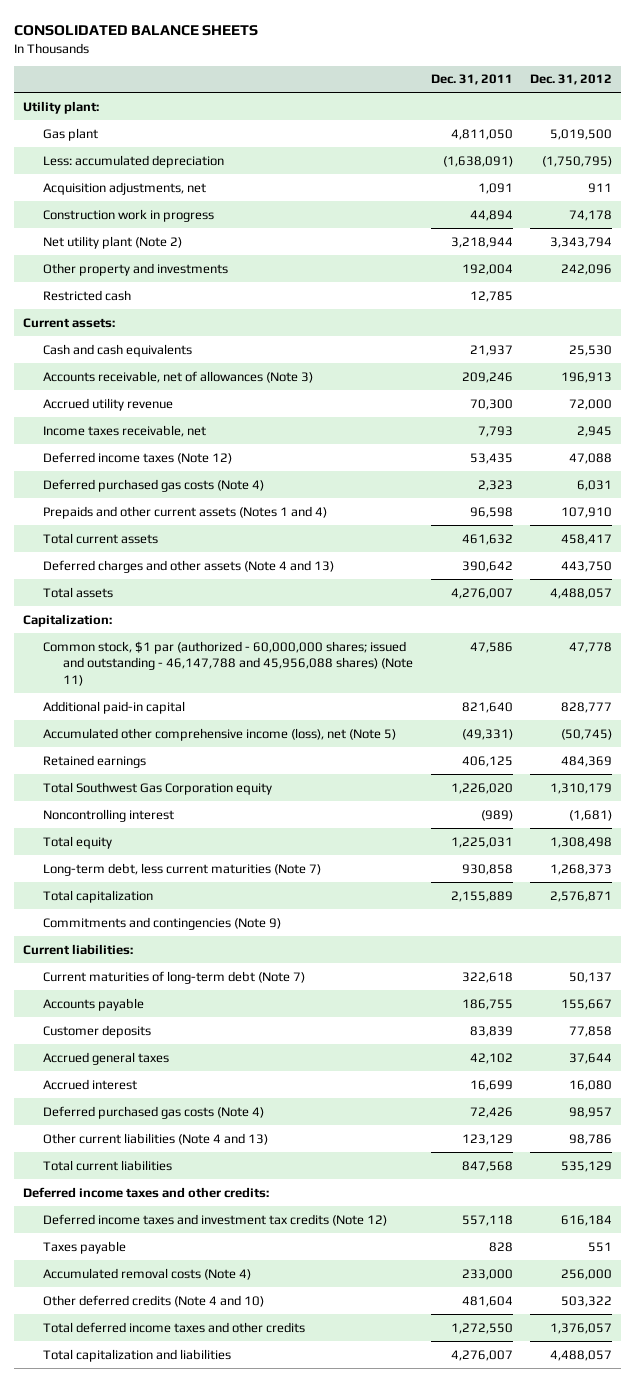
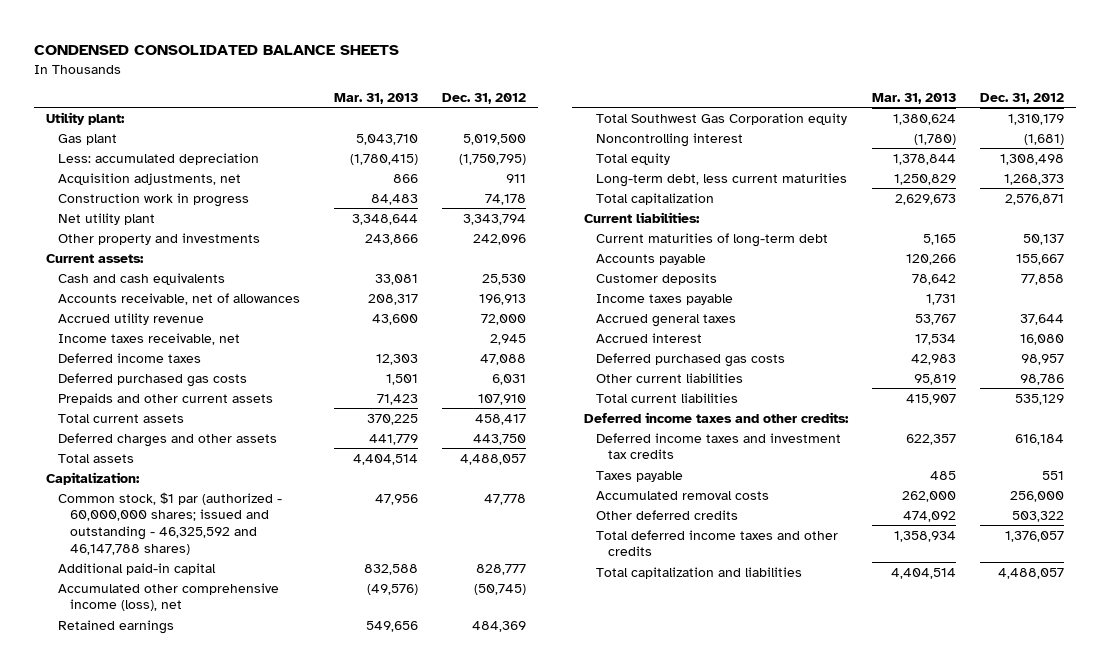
[14,24,259,36] CONSOLIDATED BALANCE SHEETS -> [34,45,400,56] CONDENSED CONSOLIDATED BALANCE SHEETS
[430,74,513,86] Dec. 31, 2011 -> none
none -> [334,93,419,105] Mar. 31, 2013
[43,235,183,249] Net utility plant (Note 2) -> [57,212,155,225] Net utility plant
[43,289,132,301] Restricted cash -> none
[43,370,314,383] Accounts receivable, net of allowances (Note 3) -> [57,292,300,305] Accounts receivable, net of allowances
[43,451,233,464] Deferred income taxes (Note 12) -> [57,352,201,363] Deferred income taxes
[43,478,265,492] Deferred purchased gas costs (Note 4) -> [57,372,247,387] Deferred purchased gas costs
[43,505,328,519] Prepaids and other current assets (Notes 1 and 4) -> [57,392,273,405] Prepaids and other current assets
[43,559,335,573] Deferred charges and other assets (Note 4 and 13) -> [57,432,277,447] Deferred charges and other assets
[43,640,413,687] Common stock, $1 par (authorized - 60,000,000 shares; issued and outstanding - 46,147,788 and 45,956,088 shares) (Note 11) -> [57,491,282,555] Common stock, $1 par (authorized - 60,000,000 shares; issued and outstanding - 46,325,592 and 46,147,788 shares)
[43,727,397,741] Accumulated other comprehensive income (loss), net (Note 5) -> [57,582,279,612] Accumulated other comprehensive income (loss), net
[43,862,322,876] Long-term debt, less current maturities (Note 7) -> [595,172,847,187] Long-term debt, less current maturities
[43,916,282,930] Commitments and contingencies (Note 9) -> none
[43,970,306,984] Current maturities of long-term debt (Note 7) -> [595,232,828,247] Current maturities of long-term debt
none -> [595,293,733,305] Income taxes payable
[43,1105,265,1119] Deferred purchased gas costs (Note 4) -> [595,352,785,367] Deferred purchased gas costs
[43,1132,269,1145] Other current liabilities (Note 4 and 13) -> [595,372,743,383] Other current liabilities
[43,1213,388,1226] Deferred income taxes and investment tax credits (Note 12) -> [595,432,841,460] Deferred income taxes and investment tax credits
[43,1267,252,1280] Accumulated removal costs (Note 4) -> [595,490,769,500] Accumulated removal costs
[43,1294,265,1307] Other deferred credits (Note 4 and 10) -> [595,509,738,520] Other deferred credits

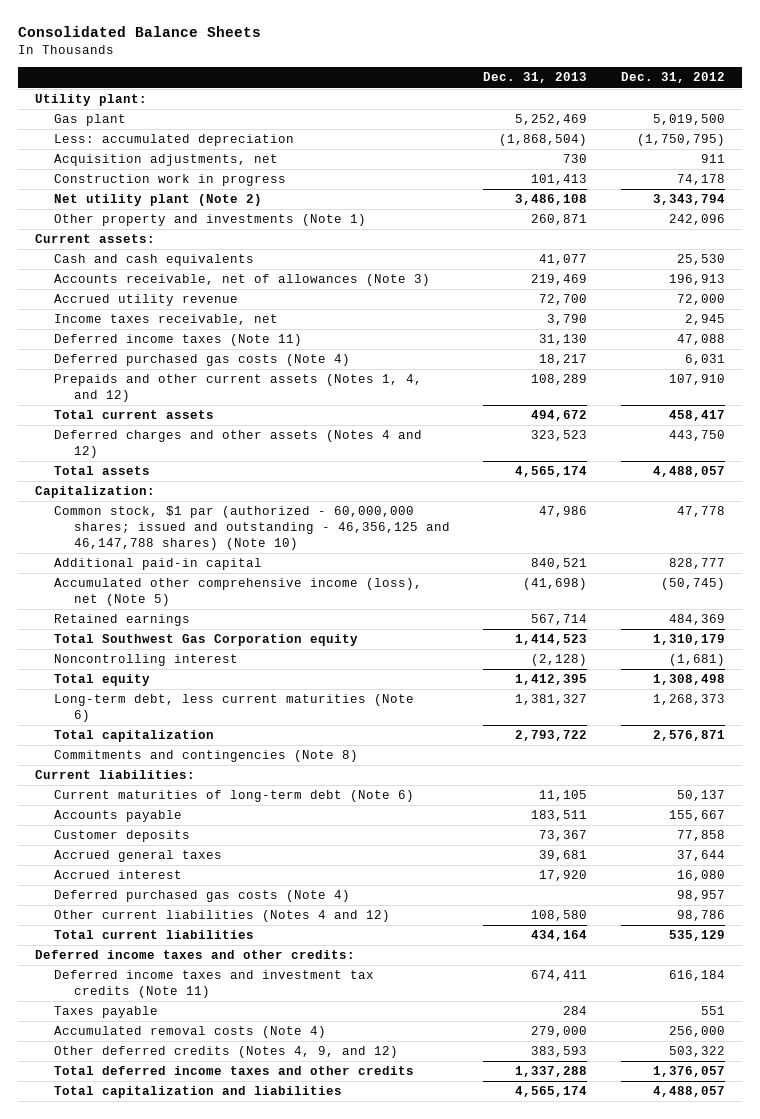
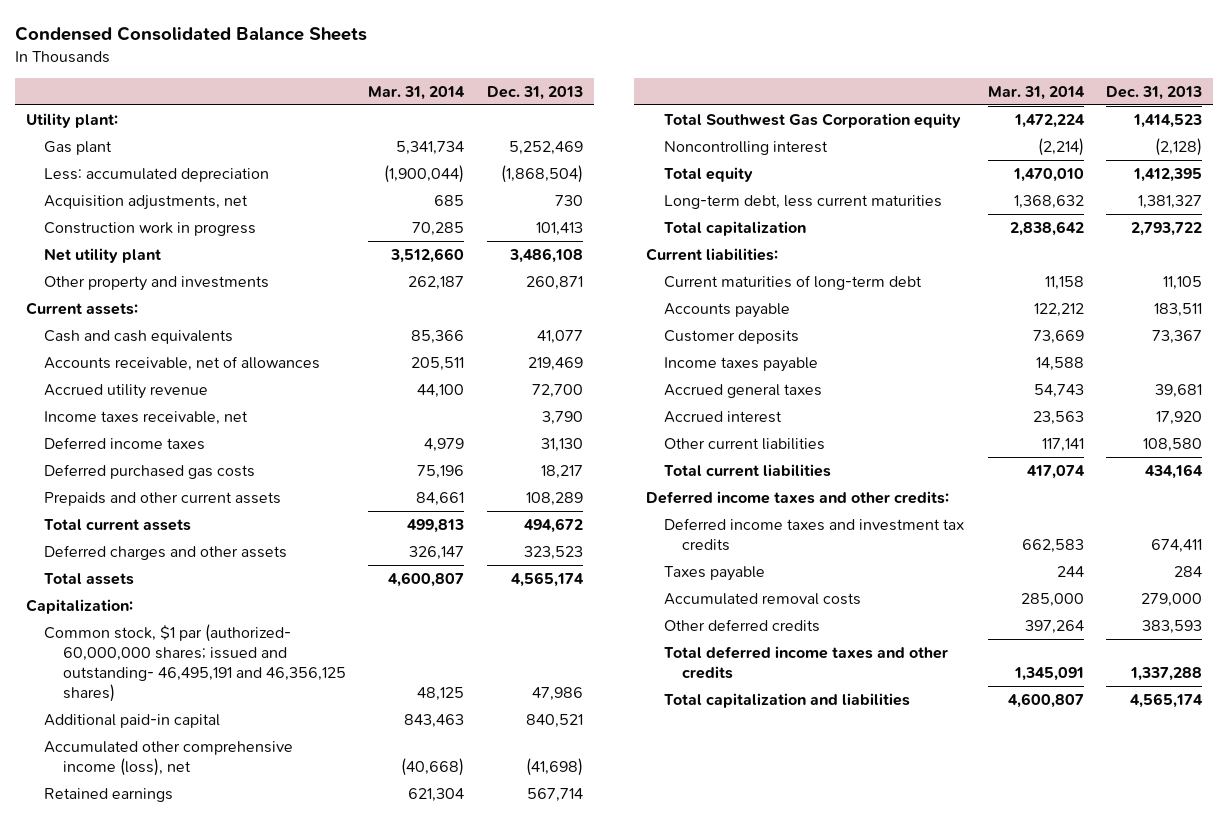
[17,26,261,38] Consolidated Balance Sheets -> [14,25,367,41] Condensed Consolidated Balance Sheets
[621,72,726,84] Dec. 31, 2012 -> none
none -> [368,85,466,100] Mar. 31, 2014
[54,194,263,207] Net utility plant (Note 2) -> [44,247,162,263] Net utility plant
[54,214,367,227] Other property and investments (Note 1) -> [44,275,270,291] Other property and investments
[54,274,431,287] Accounts receivable, net of allowances (Note 3) -> [44,355,321,371] Accounts receivable, net of allowances
[54,334,303,347] Deferred income taxes (Note 11) -> [44,436,206,450] Deferred income taxes
[54,354,351,367] Deferred purchased gas costs (Note 4) -> [44,463,256,479] Deferred purchased gas costs
[54,374,423,403] Prepaids and other current assets (Notes 1, 4, and 12) -> [44,491,282,506] Prepaids and other current assets
[54,430,423,459] Deferred charges and other assets (Notes 4 and 12) -> [44,544,288,560] Deferred charges and other assets
[54,506,450,551] Common stock, $1 par (authorized - 60,000,000 shares; issued and outstanding - 46,356,125 and 46,147,788 shares) (Note 10) -> [44,623,346,702] Common stock, $1 par (authorized- 60,000,000 shares; issued and outstanding- 46,495,191 and 46,356,125 shares)
[54,578,423,607] Accumulated other comprehensive income (loss), net (Note 5) -> [44,740,294,776] Accumulated other comprehensive income (loss), net
[54,694,415,723] Long-term debt, less current maturities (Note 6) -> [663,194,942,209] Long-term debt, less current maturities
[54,750,359,763] Commitments and contingencies (Note 8) -> none
[54,790,415,803] Current maturities of long-term debt (Note 6) -> [663,274,922,290] Current maturities of long-term debt
none -> [663,356,818,372] Income taxes payable
[54,890,351,903] Deferred purchased gas costs (Note 4) -> none
[54,910,391,923] Other current liabilities (Notes 4 and 12) -> [663,437,825,450] Other current liabilities
[54,970,375,999] Deferred income taxes and investment tax credits (Note 11) -> [663,517,964,551] Deferred income taxes and investment tax credits
[54,1026,327,1039] Accumulated removal costs (Note 4) -> [663,592,861,605] Accumulated removal costs
[54,1046,399,1059] Other deferred credits (Notes 4, 9, and 12) -> [663,618,820,632] Other deferred credits

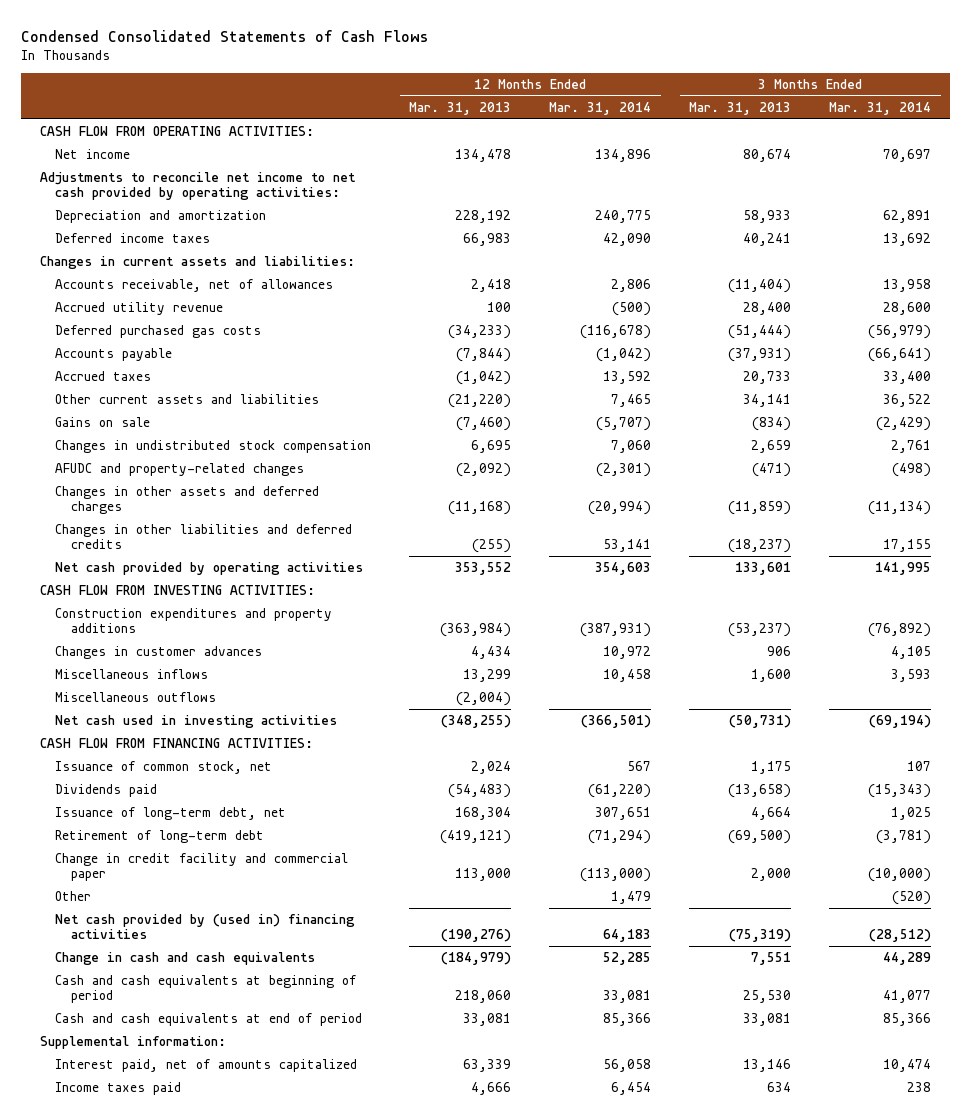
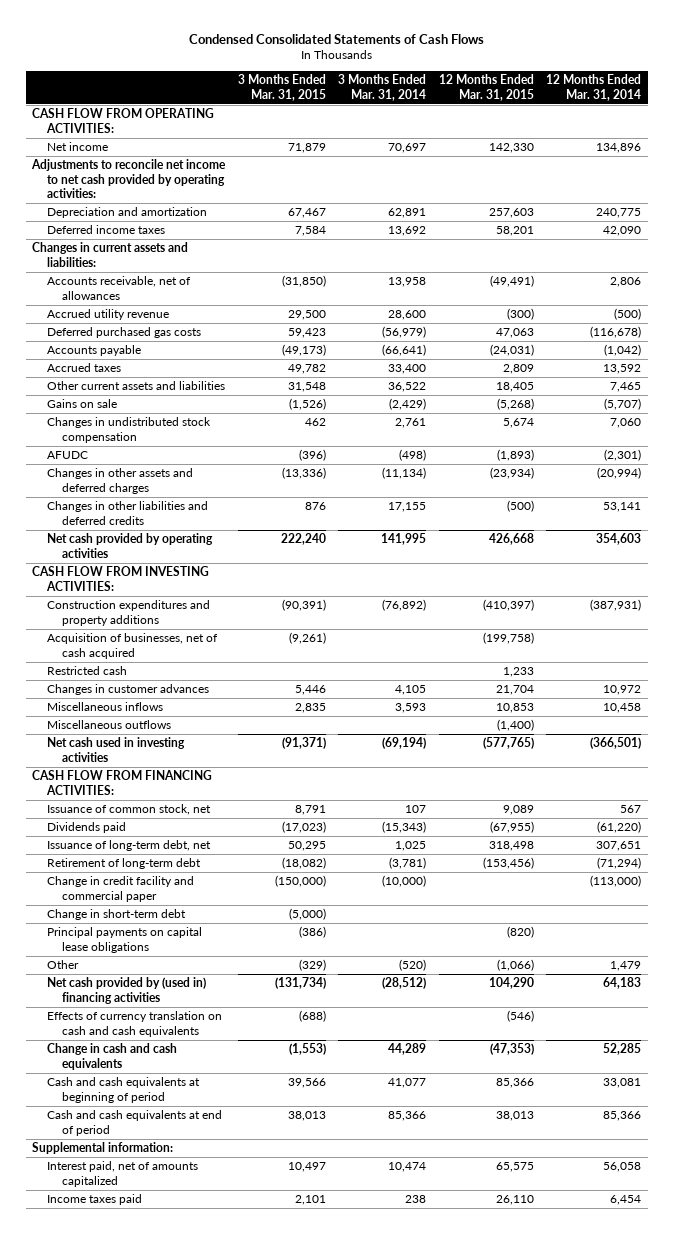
[409,101,512,115] Mar. 31, 2013 -> none
[689,101,792,115] Mar. 31, 2013 -> none
none -> [237,74,326,101] 3 Months Ended Mar. 31, 2015
none -> [438,74,534,101] 12 Months Ended Mar. 31, 2015
[55,463,305,477] AFUDC and property-related changes -> [47,451,89,460] AFUDC
none -> [47,633,219,659] Acquisition of businesses, net of cash acquired
none -> [47,666,128,676] Restricted cash
none -> [47,909,187,921] Change in short-term debt
none -> [47,927,203,953] Principal payments on capital lease obligations
none -> [47,1011,223,1037] Effects of currency translation on cash and cash equivalents

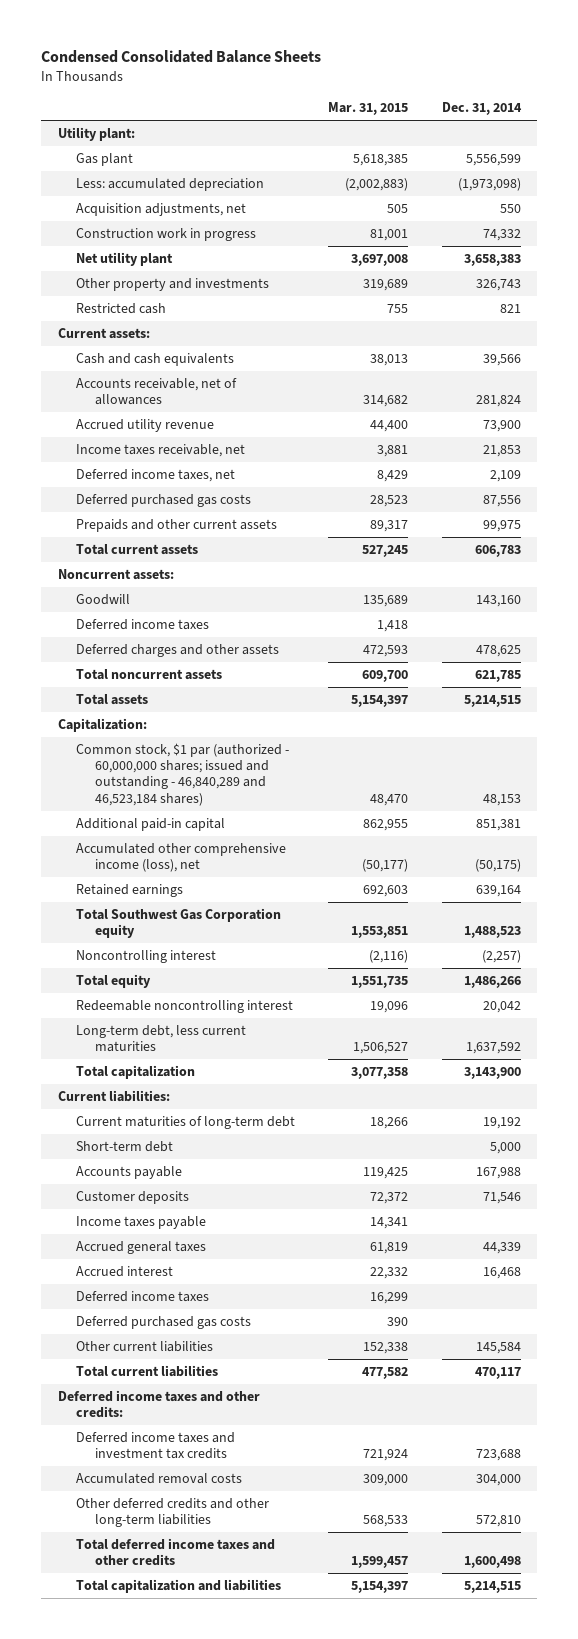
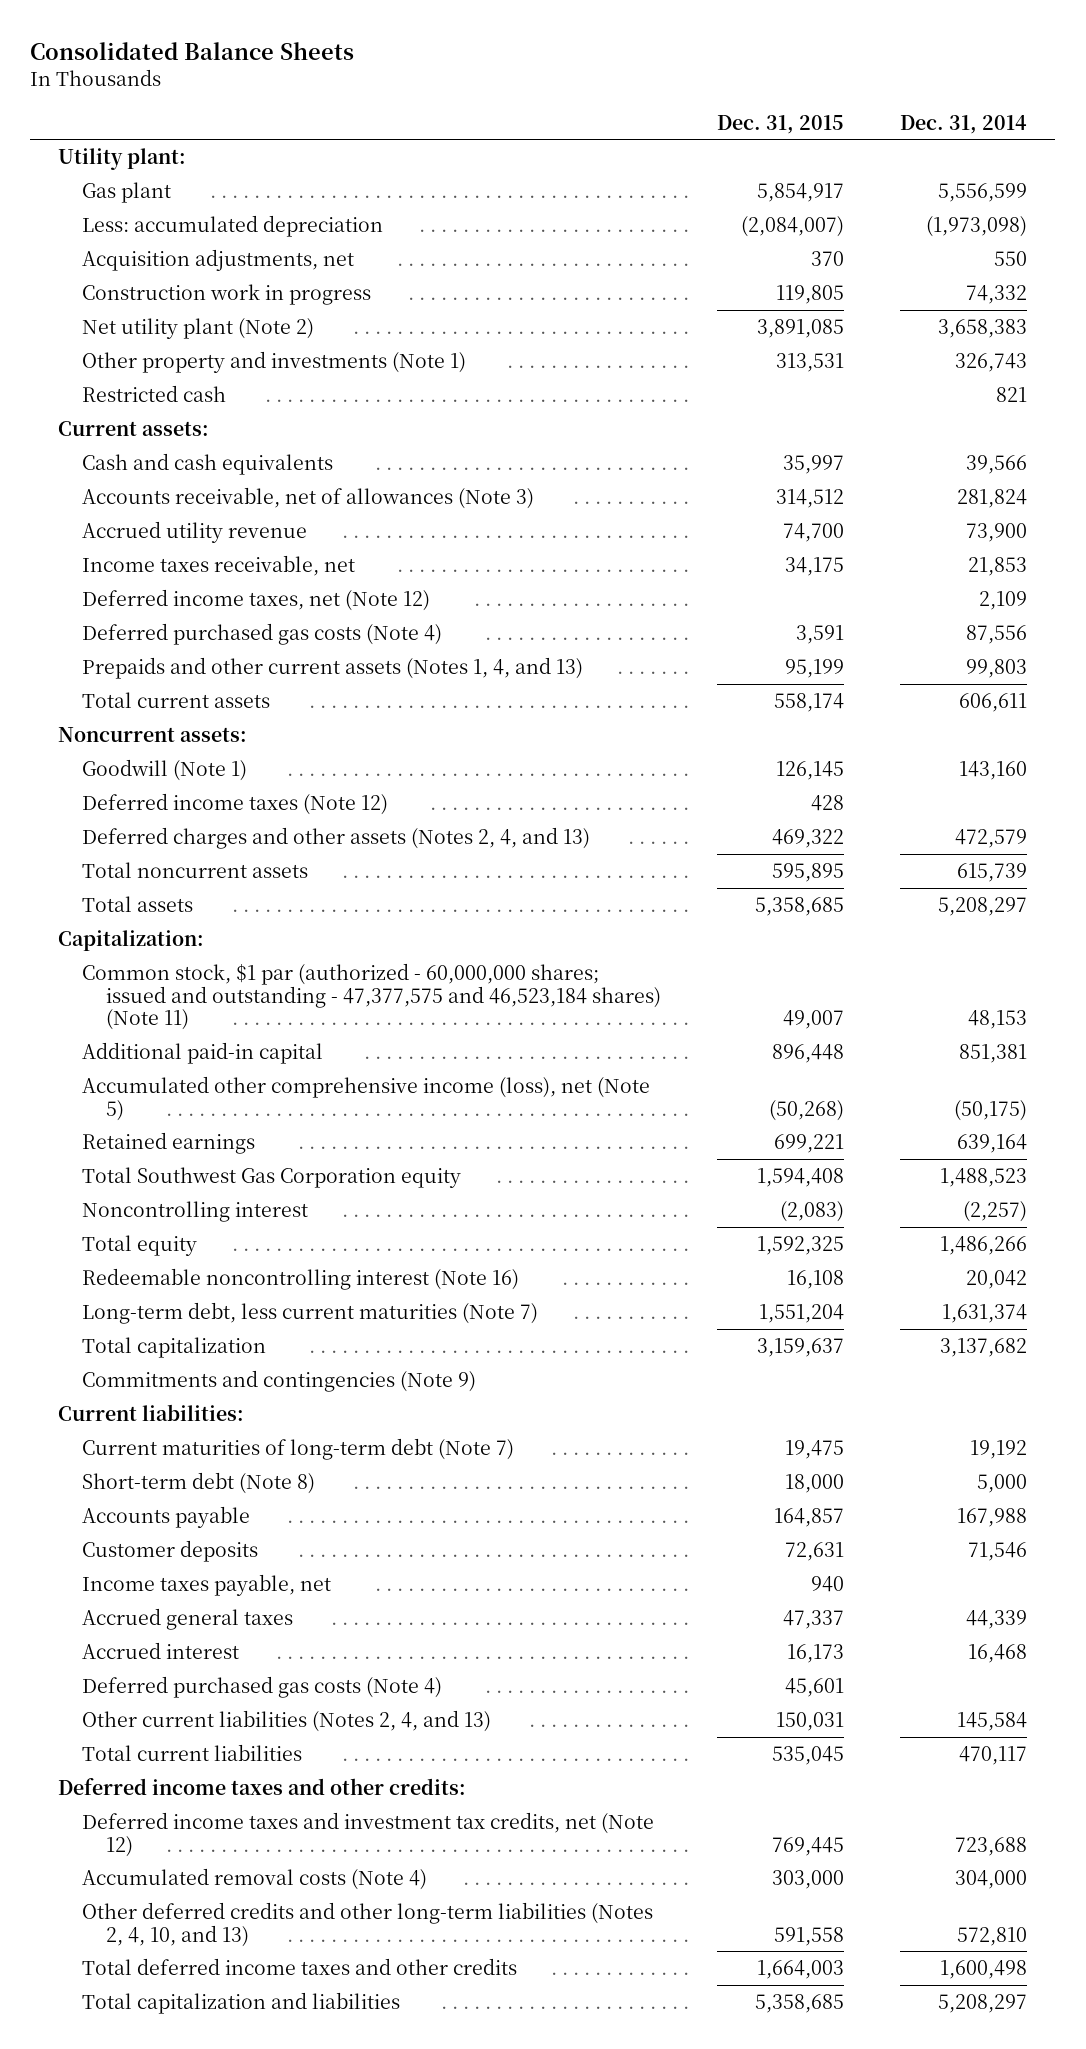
[40,50,321,64] Condensed Consolidated Balance Sheets -> [30,42,355,61] Consolidated Balance Sheets
[328,102,409,116] Mar. 31, 2015 -> none
none -> [717,114,845,134] Dec. 31, 2015
[76,252,174,267] Net utility plant -> [82,317,315,339] Net utility plant (Note 2)
[76,278,270,292] Other property and investments -> [82,350,467,373] Other property and investments (Note 1)
[76,378,238,406] Accounts receivable, net of allowances -> [82,486,535,509] Accounts receivable, net of allowances (Note 3)
[76,469,236,483] Deferred income taxes, net -> [82,588,431,611] Deferred income taxes, net (Note 12)
[76,494,252,508] Deferred purchased gas costs -> [82,622,443,645] Deferred purchased gas costs (Note 4)
[76,519,278,533] Prepaids and other current assets -> [82,656,584,679] Prepaids and other current assets (Notes 1, 4, and 13)
[482,520,521,533] 99,975 -> [966,658,1028,678] 99,803
[474,545,521,558] 606,783 -> [959,692,1028,712] 606,611
[76,594,131,606] Goodwill -> [82,758,248,781] Goodwill (Note 1)
[76,619,210,631] Deferred income taxes -> [82,792,389,815] Deferred income taxes (Note 12)
[76,644,280,658] Deferred charges and other assets -> [82,826,591,849] Deferred charges and other assets (Notes 2, 4, and 13)
[475,645,521,658] 478,625 -> [955,828,1028,848] 472,579
[474,670,521,683] 621,785 -> [957,862,1028,882] 615,739
[463,695,521,708] 5,214,515 -> [938,896,1028,916] 5,208,297
[76,743,290,806] Common stock, $1 par (authorized - 60,000,000 shares; issued and outstanding - 46,840,289 and 46,523,184 shares) -> [82,962,661,1031] Common stock, $1 par (authorized - 60,000,000 shares; issued and outstanding - 47,377,575 and 46,523,184 shares) (Note 11)
[76,843,287,873] Accumulated other comprehensive income (loss), net -> [82,1075,651,1121] Accumulated other comprehensive income (loss), net (Note 5)
[76,1000,294,1014] Redeemable noncontrolling interest -> [82,1267,520,1290] Redeemable noncontrolling interest (Note 16)
[76,1025,247,1053] Long-term debt, less current maturities -> [82,1301,539,1324] Long-term debt, less current maturities (Note 7)
[465,1042,521,1055] 1,637,592 -> [942,1303,1028,1323] 1,631,374
[463,1067,521,1080] 3,143,900 -> [940,1337,1028,1357] 3,137,682
none -> [82,1369,477,1392] Commitments and contingencies (Note 9)
[76,1116,296,1130] Current maturities of long-term debt -> [82,1437,515,1460] Current maturities of long-term debt (Note 7)
[76,1141,174,1153] Short-term debt -> [82,1471,316,1494] Short-term debt (Note 8)
[76,1216,207,1230] Income taxes payable -> [82,1573,332,1596] Income taxes payable, net
[76,1291,210,1303] Deferred income taxes -> none
[76,1316,252,1330] Deferred purchased gas costs -> [82,1675,443,1698] Deferred purchased gas costs (Note 4)
[76,1341,214,1353] Other current liabilities -> [82,1709,492,1732] Other current liabilities (Notes 2, 4, and 13)
[76,1432,236,1460] Deferred income taxes and investment tax credits -> [82,1811,655,1857] Deferred income taxes and investment tax credits, net (Note 12)
[76,1473,243,1485] Accumulated removal costs -> [82,1867,428,1890] Accumulated removal costs (Note 4)
[76,1498,270,1528] Other deferred credits and other long-term liabilities -> [82,1901,654,1947] Other deferred credits and other long-term liabilities (Notes 2, 4, 10, and 13)
[463,1581,521,1594] 5,214,515 -> [938,1993,1028,2013] 5,208,297

